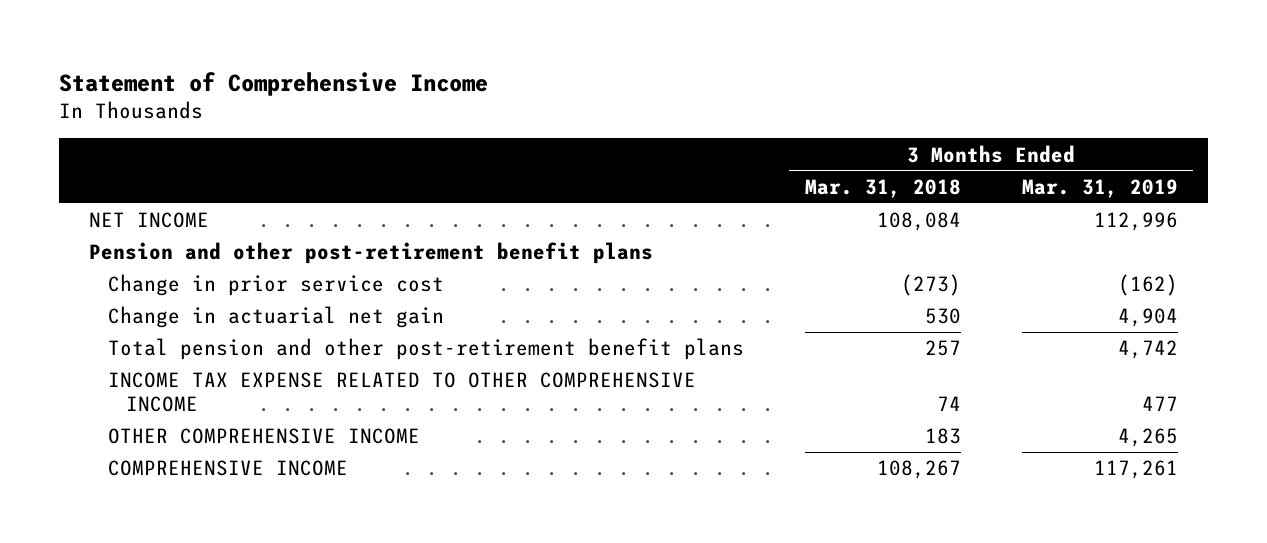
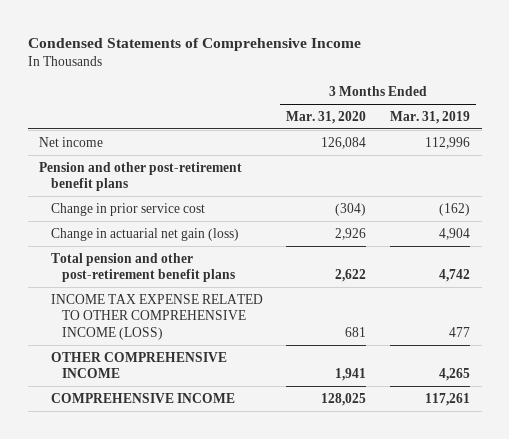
[59,71,489,96] Statement of Comprehensive Income -> [27,38,361,52] Condensed Statements of Comprehensive Income
[804,178,961,198] Mar. 31, 2018 -> none
none -> [286,111,367,125] Mar. 31, 2020
[89,212,210,229] NET INCOME -> [39,136,104,147] Net income
[107,306,444,329] Change in actuarial net gain -> [50,227,239,241] Change in actuarial net gain (loss)
[107,372,696,413] INCOME TAX EXPENSE RELATED TO OTHER COMPREHENSIVE INCOME -> [50,293,263,341] INCOME TAX EXPENSE RELATED TO OTHER COMPREHENSIVE INCOME (LOSS)

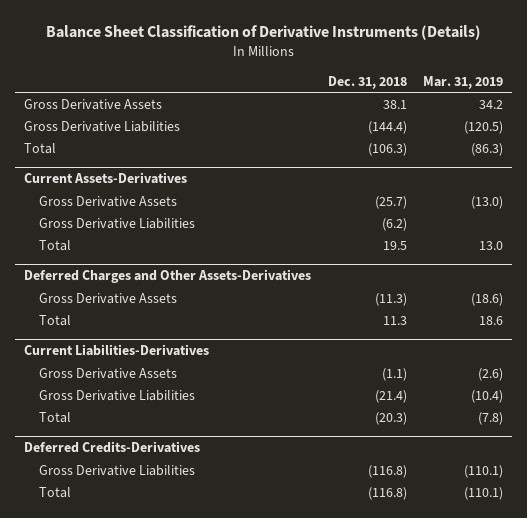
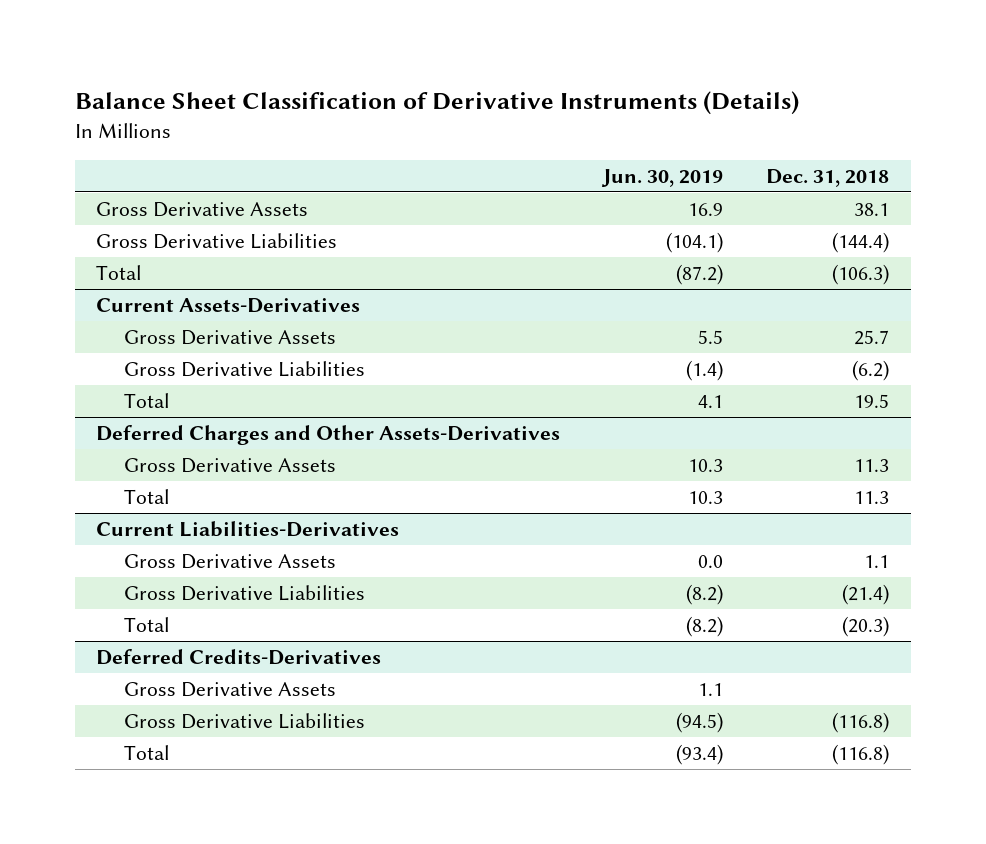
[423,75,504,89] Mar. 31, 2019 -> none
none -> [601,168,724,187] Jun. 30, 2019
[374,195,407,209] (25.7) -> [854,330,890,346] 25.7
[374,292,407,306] (11.3) -> [854,459,890,473] 11.3
[381,367,407,381] (1.1) -> [864,555,890,569] 1.1
none -> [123,682,336,698] Gross Derivative Assets

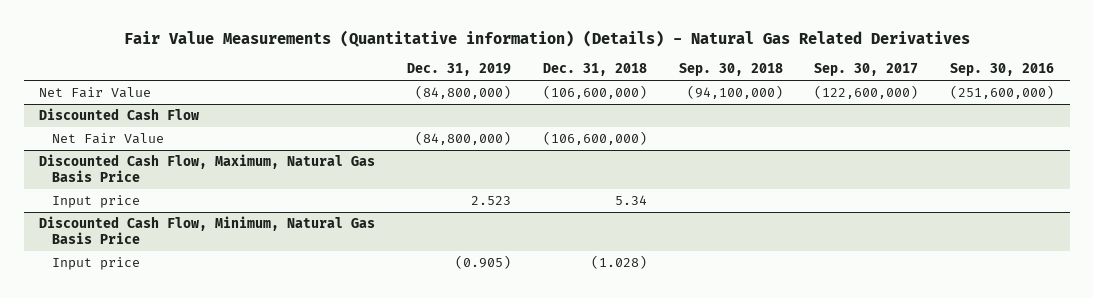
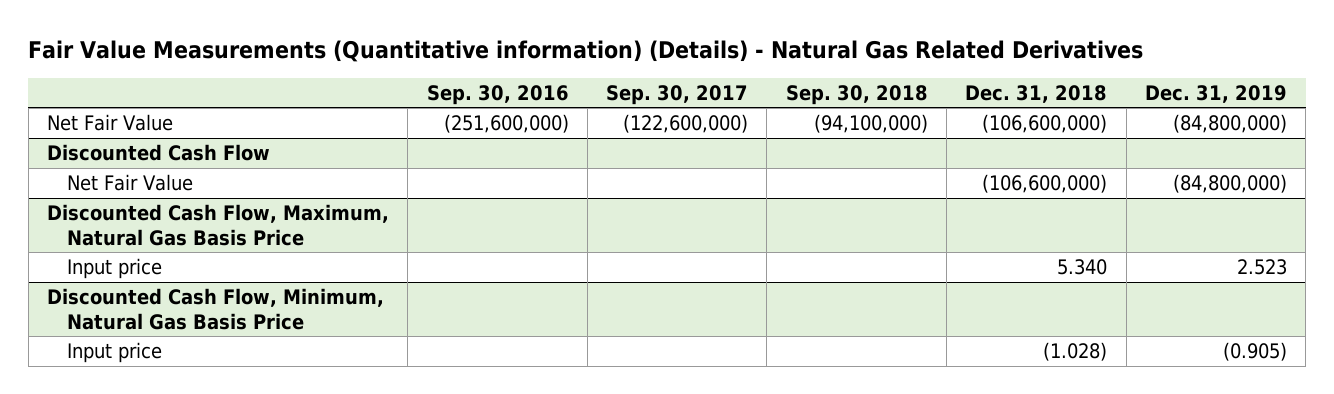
[614,195,647,206] 5.34 -> [1057,258,1108,275] 5.340

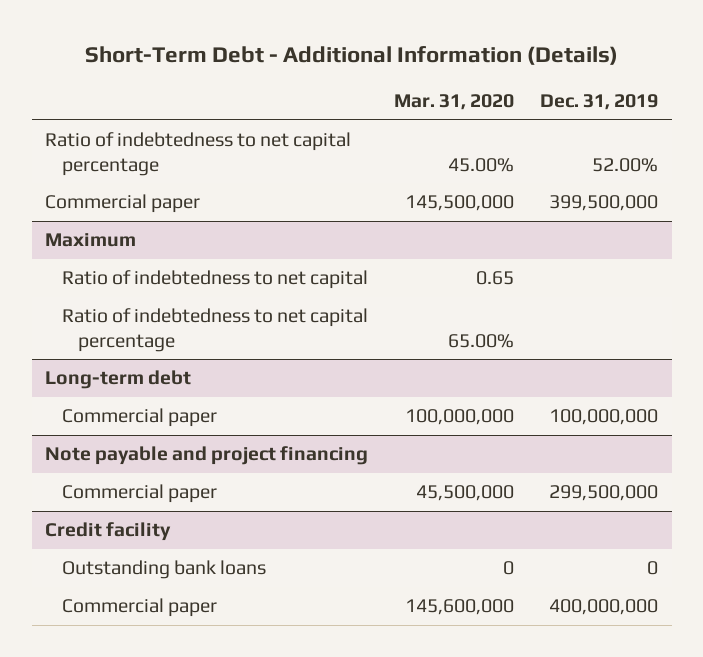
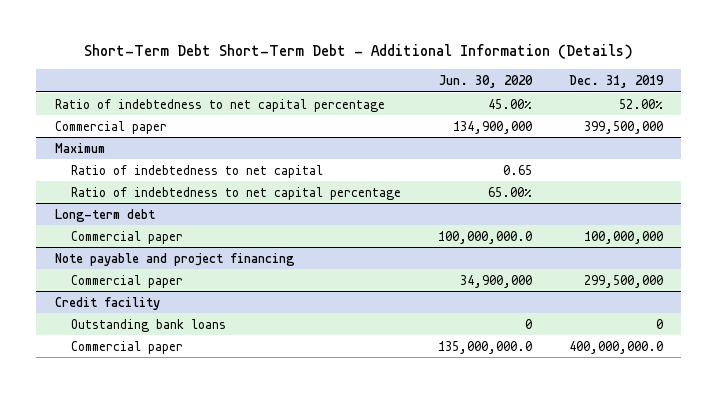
[84,46,618,66] Short-Term Debt - Additional Information (Details) -> [83,44,633,60] Short-Term Debt Short-Term Debt - Additional Information (Details)
[394,94,515,111] Mar. 31, 2020 -> none
none -> [438,74,533,88] Jun. 30, 2020
[549,599,659,616] 400,000,000 -> [568,340,663,354] 400,000,000.0

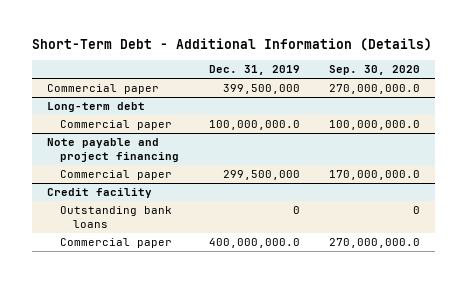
[83,44,633,60] Short-Term Debt Short-Term Debt - Additional Information (Details) -> [32,38,433,52] Short-Term Debt - Additional Information (Details)
[438,74,533,88] Jun. 30, 2020 -> none
none -> [329,65,421,76] Sep. 30, 2020
[54,98,385,112] Ratio of indebtedness to net capital percentage -> none
[54,142,105,153] Maximum -> none
[71,164,324,178] Ratio of indebtedness to net capital -> none
[71,186,402,200] Ratio of indebtedness to net capital percentage -> none
[583,230,663,244] 100,000,000 -> [208,120,300,131] 100,000,000.0

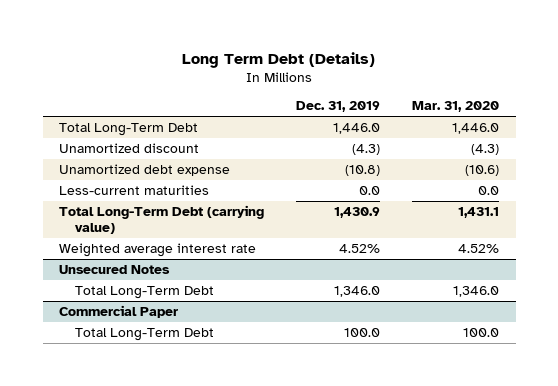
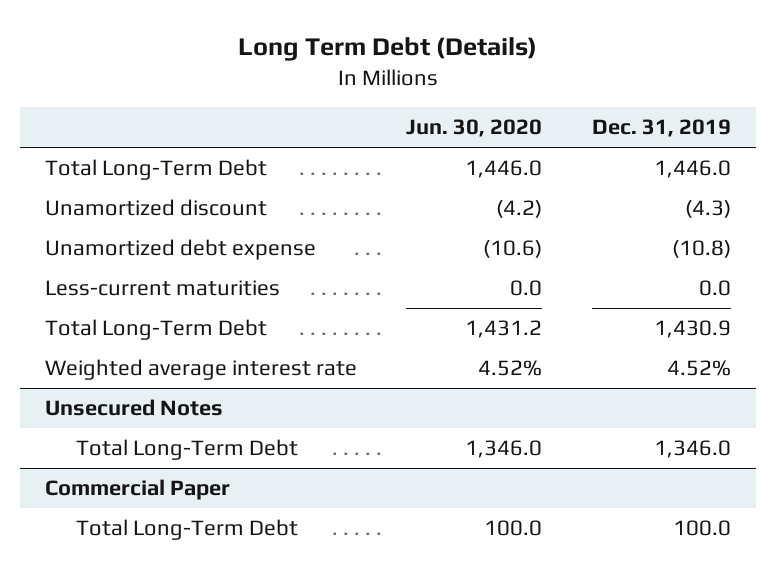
[412,101,500,113] Mar. 31, 2020 -> none
none -> [406,119,543,138] Jun. 30, 2020
[58,205,264,235] Total Long-Term Debt (carrying value) -> [45,319,268,341] Total Long-Term Debt

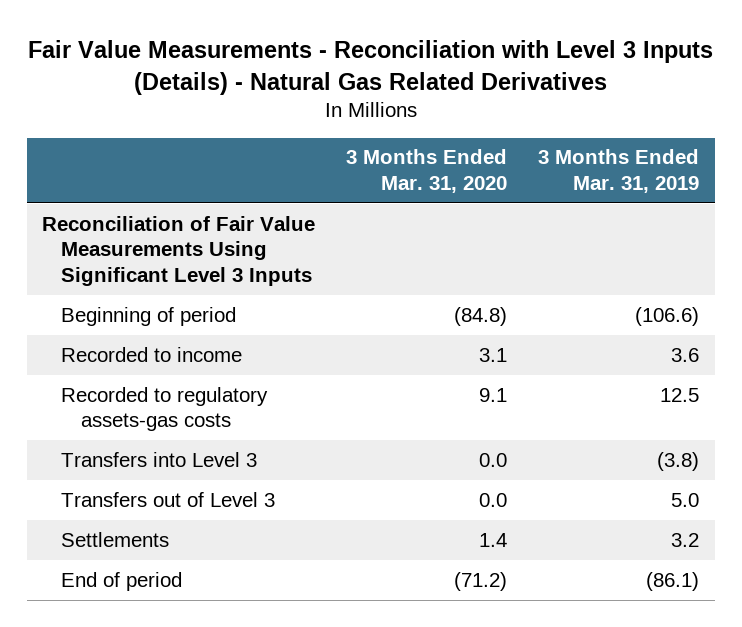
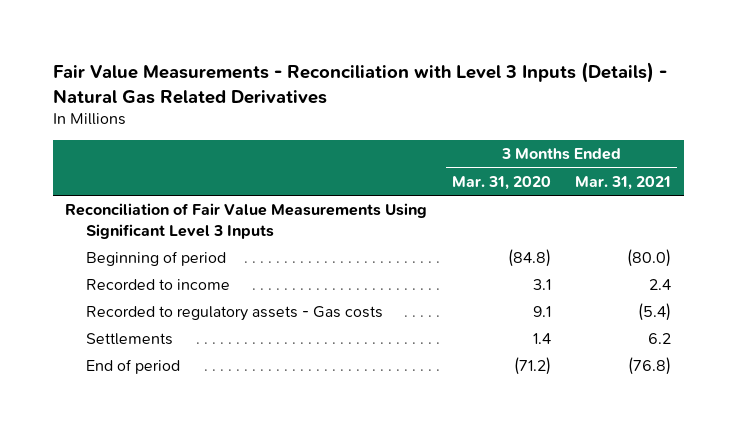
[538,149,700,193] 3 Months Ended Mar. 31, 2019 -> none
none -> [575,175,672,190] Mar. 31, 2021
[61,451,258,467] Transfers into Level 3 -> none
[61,491,276,507] Transfers out of Level 3 -> none
[61,386,269,432] Recorded to regulatory assets-gas costs -> [86,306,384,322] Recorded to regulatory assets - Gas costs

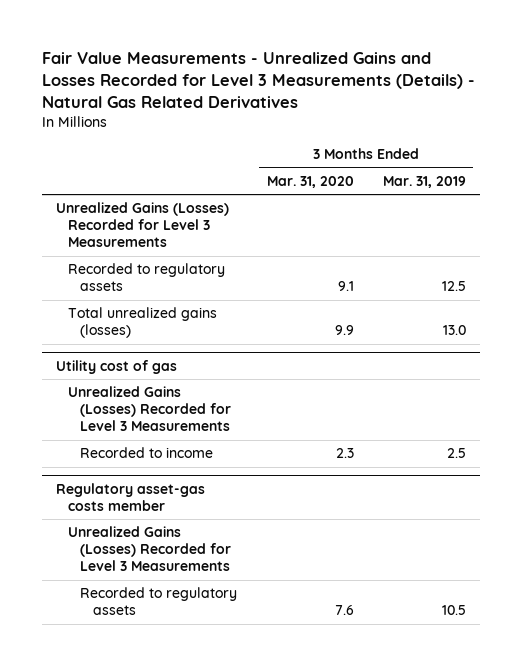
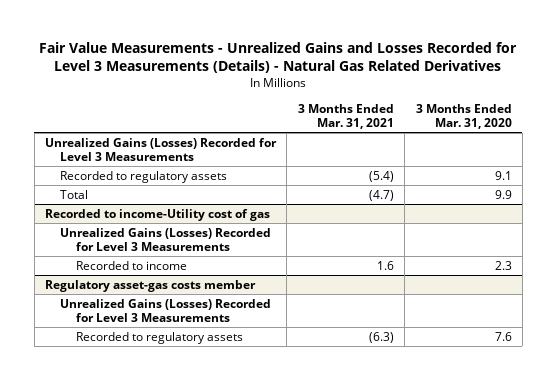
[382,175,466,188] Mar. 31, 2019 -> none
none -> [297,104,394,129] 3 Months Ended Mar. 31, 2021
[68,307,218,339] Total unrealized gains (losses) -> [60,189,89,199] Total
[56,359,178,374] Utility cost of gas -> [44,208,270,221] Recorded to income-Utility cost of gas

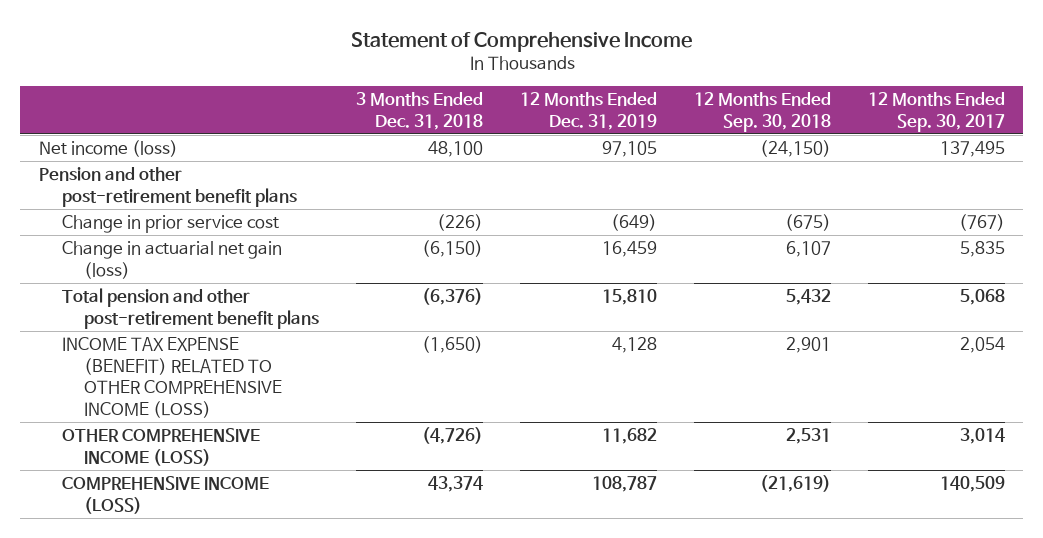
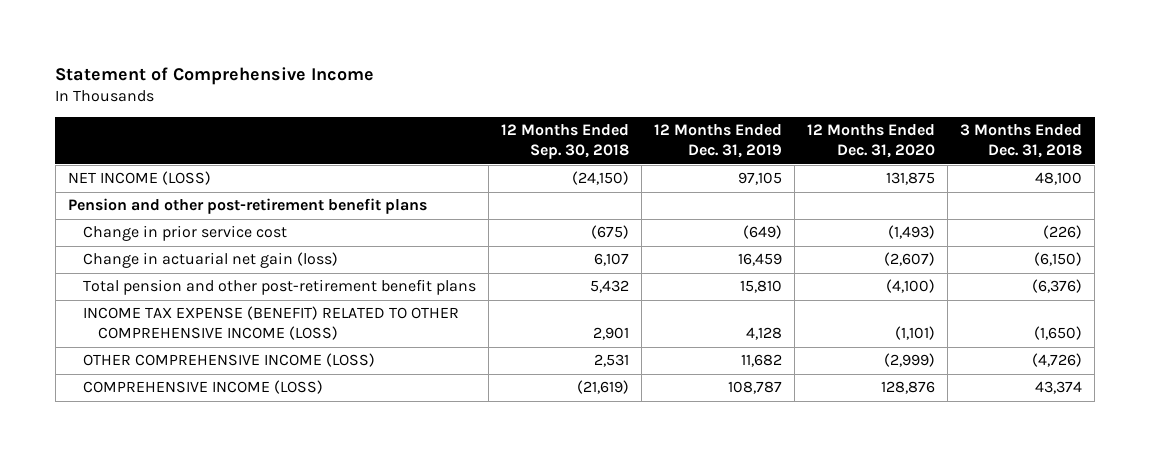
[867,92,1005,133] 12 Months Ended Sep. 30, 2017 -> none
none -> [807,124,936,159] 12 Months Ended Dec. 31, 2020
[38,140,178,158] Net income (loss) -> [67,171,211,186] NET INCOME (LOSS)

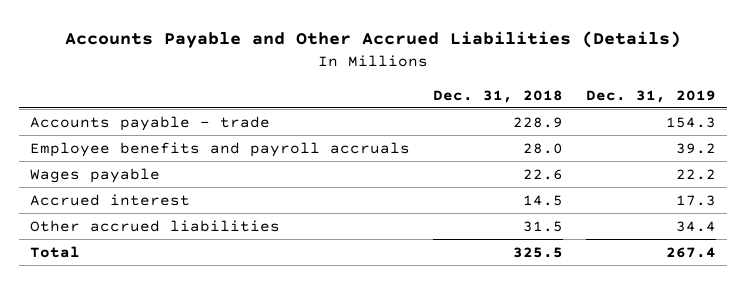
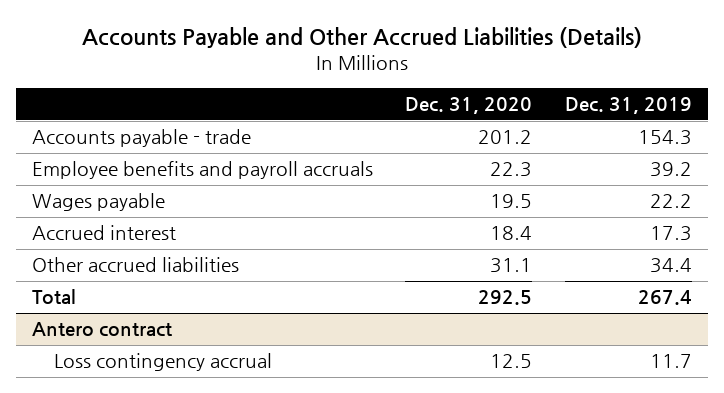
[432,89,563,103] Dec. 31, 2018 -> none
none -> [405,97,533,115] Dec. 31, 2020
none -> [31,322,172,338] Antero contract
none -> [54,353,273,372] Loss contingency accrual

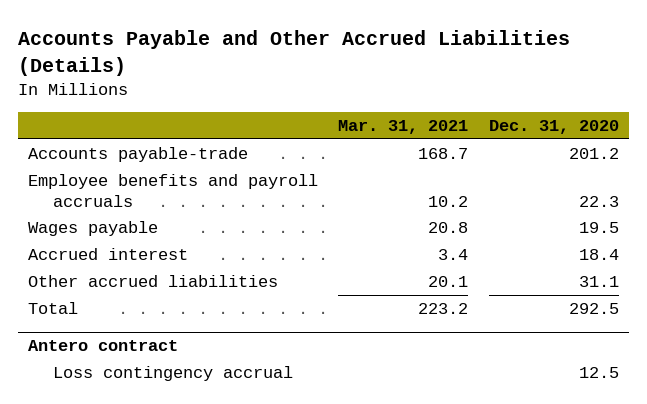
[565,97,693,115] Dec. 31, 2019 -> none
none -> [338,120,469,135] Mar. 31, 2021
[31,129,251,148] Accounts payable - trade -> [28,147,249,163] Accounts payable-trade

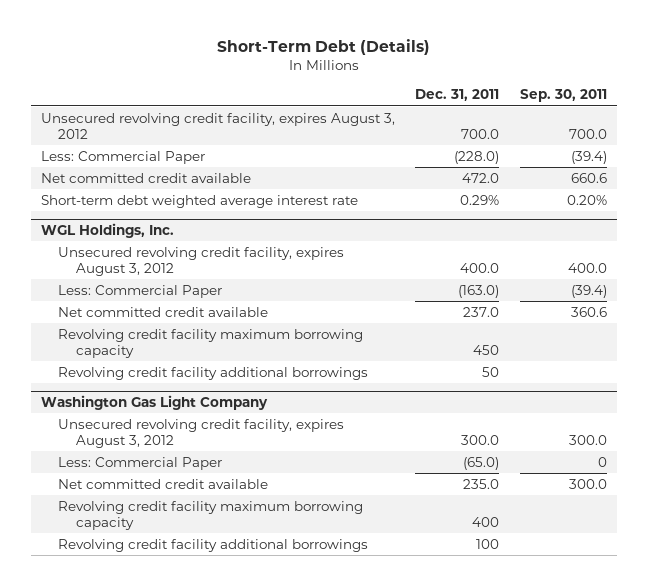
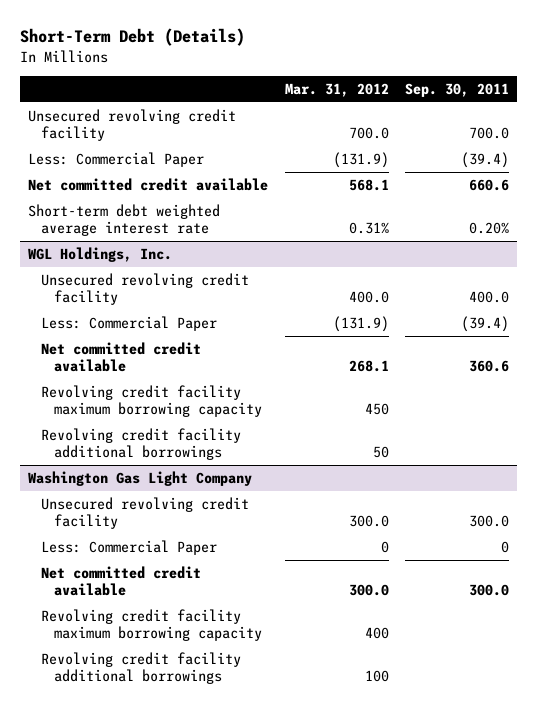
[415,89,500,102] Dec. 31, 2011 -> none
none -> [284,82,389,97] Mar. 31, 2012
[41,112,396,140] Unsecured revolving credit facility, expires August 3, 2012 -> [27,109,236,142] Unsecured revolving credit facility
[58,246,345,277] Unsecured revolving credit facility, expires August 3, 2012 -> [41,273,250,306] Unsecured revolving credit facility
[58,418,345,449] Unsecured revolving credit facility, expires August 3, 2012 -> [41,497,250,530] Unsecured revolving credit facility

